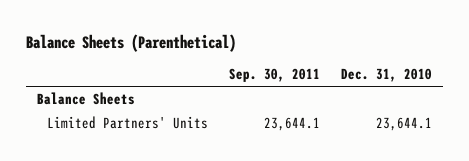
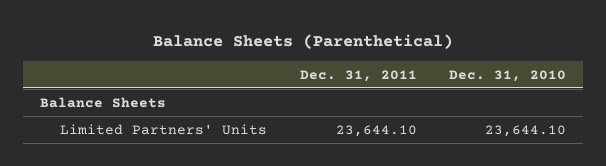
[229,68,321,83] Sep. 30, 2011 -> none
none -> [299,69,417,82] Dec. 31, 2011
[376,116,433,131] 23,644.1 -> [485,124,567,137] 23,644.10

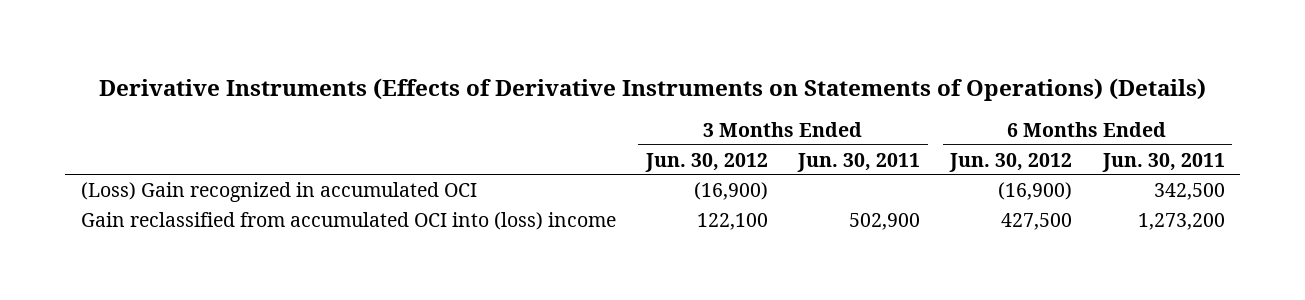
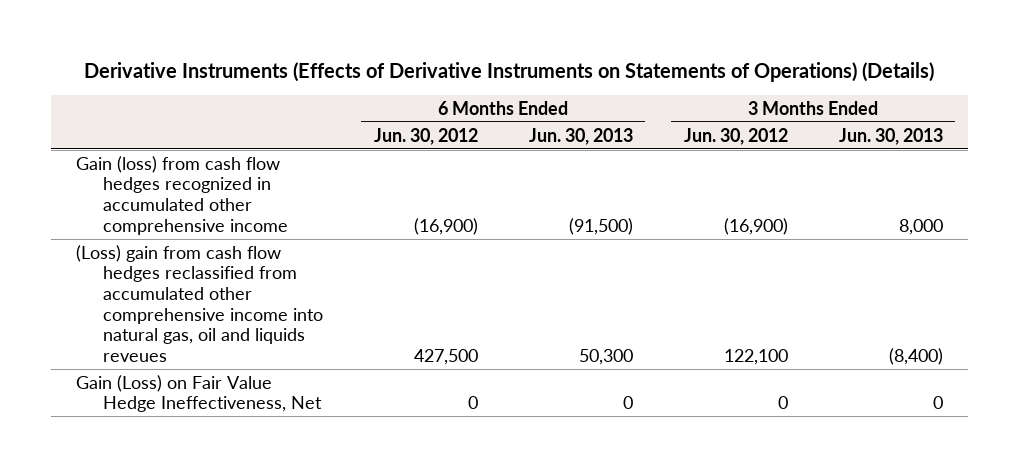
[797,152,921,172] Jun. 30, 2011 -> none
[1101,152,1225,172] Jun. 30, 2011 -> none
none -> [528,127,633,145] Jun. 30, 2013
none -> [838,127,943,145] Jun. 30, 2013
[80,181,477,202] (Loss) Gain recognized in accumulated OCI -> [76,155,288,235] Gain (loss) from cash flow hedges recognized in accumulated other comprehensive income
[80,211,616,230] Gain reclassified from accumulated OCI into (loss) income -> [76,244,323,362] (Loss) gain from cash flow hedges reclassified from accumulated other comprehensive income into natural gas, oil and liquids reveues
none -> [76,374,322,413] Gain (Loss) on Fair Value Hedge Ineffectiveness, Net

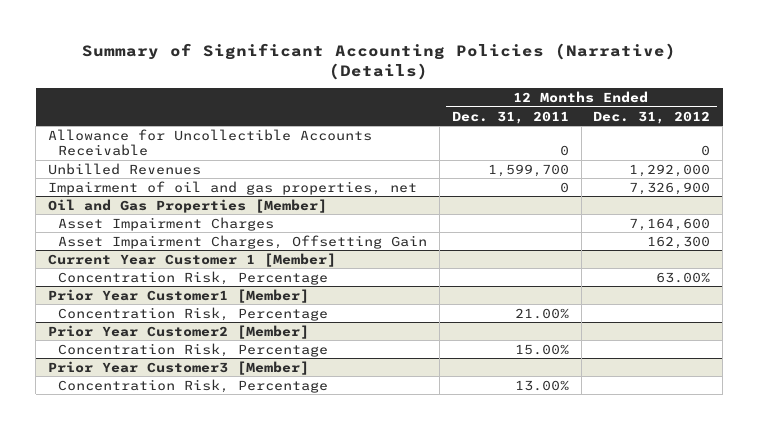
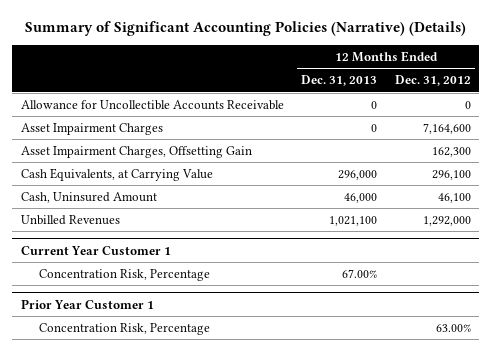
[451,110,569,124] Dec. 31, 2011 -> none
none -> [301,75,378,87] Dec. 31, 2013
[48,180,418,195] Impairment of oil and gas properties, net -> none
[48,198,328,213] Oil and Gas Properties [Member] -> none
[58,270,329,285] Concentration Risk, Percentage -> none
[48,288,310,303] Prior Year Customer1 [Member] -> none
[58,306,329,321] Concentration Risk, Percentage -> none
[48,324,310,339] Prior Year Customer2 [Member] -> none
[58,342,329,357] Concentration Risk, Percentage -> none
[48,360,310,375] Prior Year Customer3 [Member] -> none
none -> [20,167,213,181] Cash Equivalents, at Carrying Value
none -> [20,191,157,203] Cash, Uninsured Amount
[48,162,202,175] Unbilled Revenues -> [20,214,120,225] Unbilled Revenues
[48,252,337,267] Current Year Customer 1 [Member] -> [20,245,171,255] Current Year Customer 1
none -> [20,298,154,309] Prior Year Customer 1
none -> [39,322,211,335] Concentration Risk, Percentage

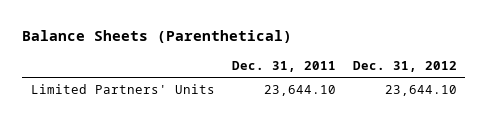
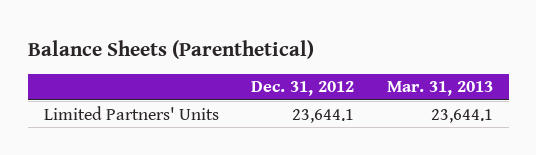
[231,61,336,73] Dec. 31, 2011 -> none
none -> [386,81,493,97] Mar. 31, 2013
[384,85,457,97] 23,644.10 -> [292,108,355,123] 23,644.1

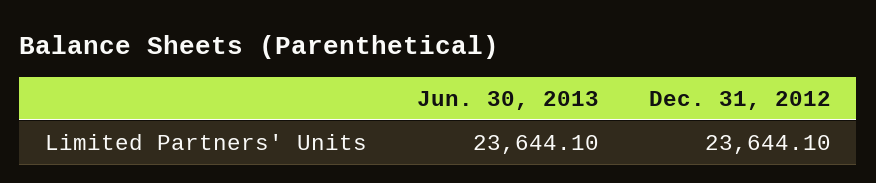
[386,81,493,97] Mar. 31, 2013 -> none
none -> [416,90,599,110] Jun. 30, 2013
[292,108,355,123] 23,644.1 -> [705,135,832,155] 23,644.10

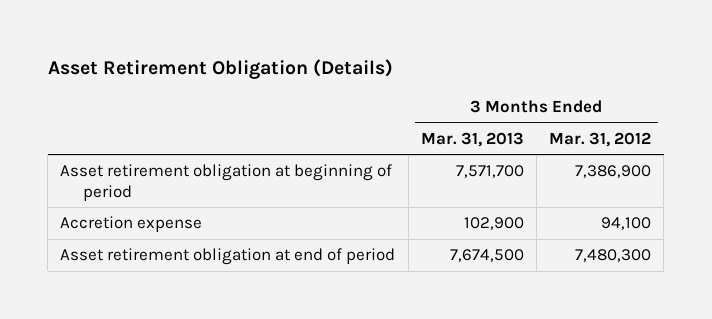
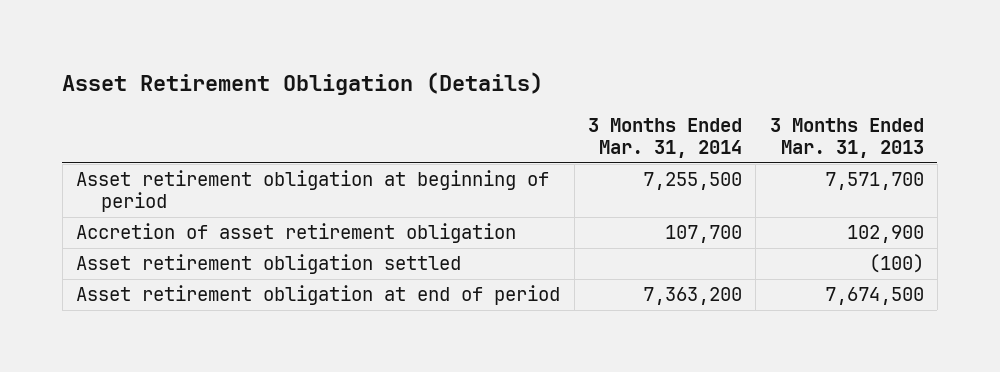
[549,131,652,147] Mar. 31, 2012 -> none
none -> [587,118,742,158] 3 Months Ended Mar. 31, 2014
[60,216,203,233] Accretion expense -> [76,223,517,244] Accretion of asset retirement obligation
none -> [76,254,462,275] Asset retirement obligation settled

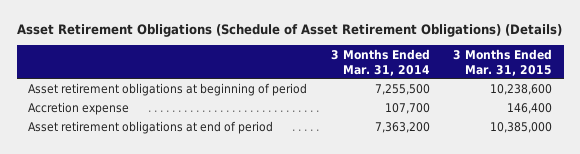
[62,72,544,96] Asset Retirement Obligation (Details) -> [16,24,562,38] Asset Retirement Obligations (Schedule of Asset Retirement Obligations) (Details)
[769,118,924,158] 3 Months Ended Mar. 31, 2013 -> none
none -> [452,48,552,76] 3 Months Ended Mar. 31, 2015
[76,254,462,275] Asset retirement obligation settled -> none
[76,170,550,213] Asset retirement obligation at beginning of period -> [28,83,308,97] Asset retirement obligations at beginning of period
[76,223,517,244] Accretion of asset retirement obligation -> [28,102,130,116] Accretion expense
[76,285,561,306] Asset retirement obligation at end of period -> [28,121,274,135] Asset retirement obligations at end of period

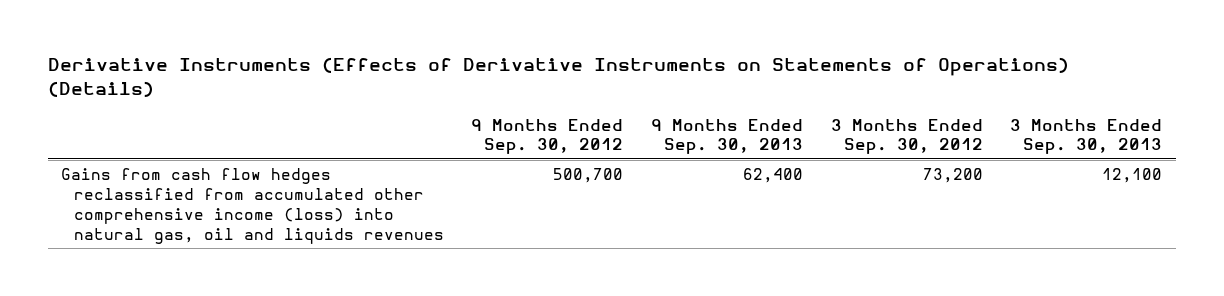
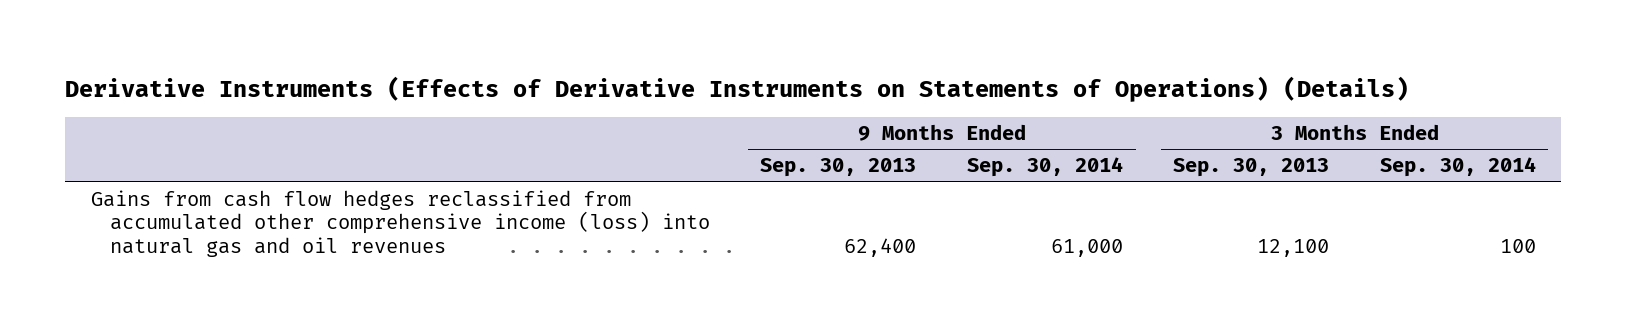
[471,118,624,155] 9 Months Ended Sep. 30, 2012 -> none
[830,118,983,155] 3 Months Ended Sep. 30, 2012 -> none
none -> [966,157,1123,178] Sep. 30, 2014
none -> [1379,157,1536,178] Sep. 30, 2014
[61,168,444,244] Gains from cash flow hedges reclassified from accumulated other comprehensive income (loss) into natural gas, oil and liquids revenues -> [90,190,710,257] Gains from cash flow hedges reclassified from accumulated other comprehensive income (loss) into natural gas and oil revenues

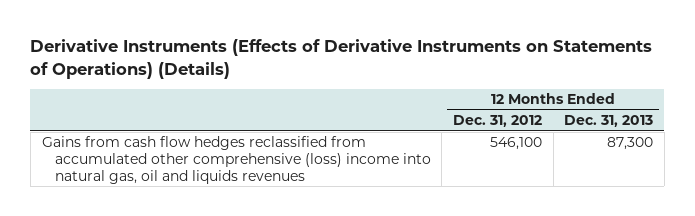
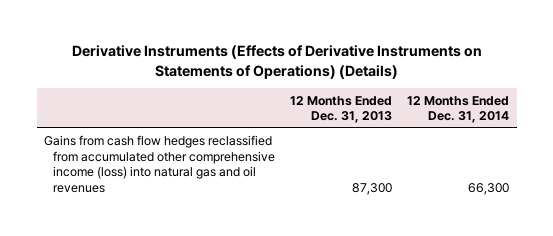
[452,115,542,128] Dec. 31, 2012 -> none
none -> [407,95,510,124] 12 Months Ended Dec. 31, 2014
[41,136,431,184] Gains from cash flow hedges reclassified from accumulated other comprehensive (loss) income into natural gas, oil and liquids revenues -> [44,135,276,193] Gains from cash flow hedges reclassified from accumulated other comprehensive income (loss) into natural gas and oil revenues

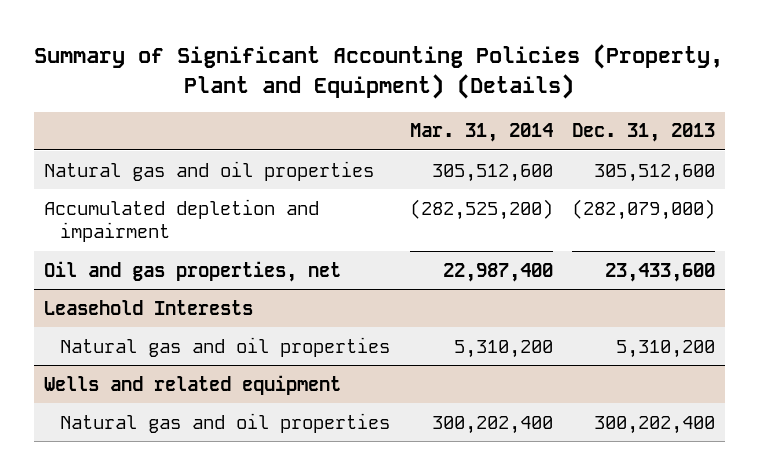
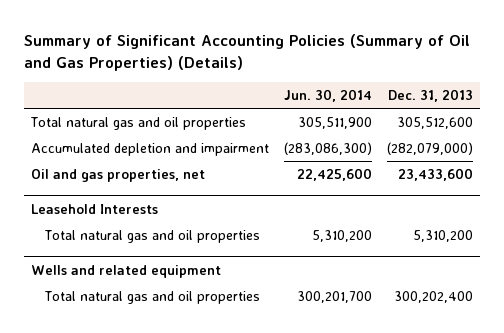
[34,44,724,99] Summary of Significant Accounting Policies (Property, Plant and Equipment) (Details) -> [23,33,470,71] Summary of Significant Accounting Policies (Summary of Oil and Gas Properties) (Details)
[409,123,553,143] Mar. 31, 2014 -> none
none -> [284,88,373,102] Jun. 30, 2014
[43,160,374,181] Natural gas and oil properties -> [30,117,247,131] Total natural gas and oil properties
[60,336,391,357] Natural gas and oil properties -> [44,230,261,244] Total natural gas and oil properties
[60,412,391,433] Natural gas and oil properties -> [44,291,261,305] Total natural gas and oil properties

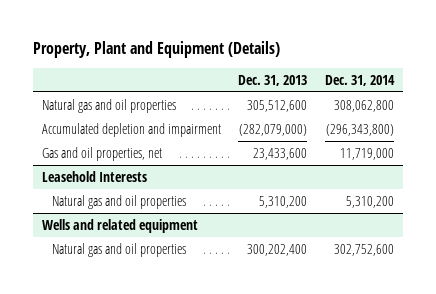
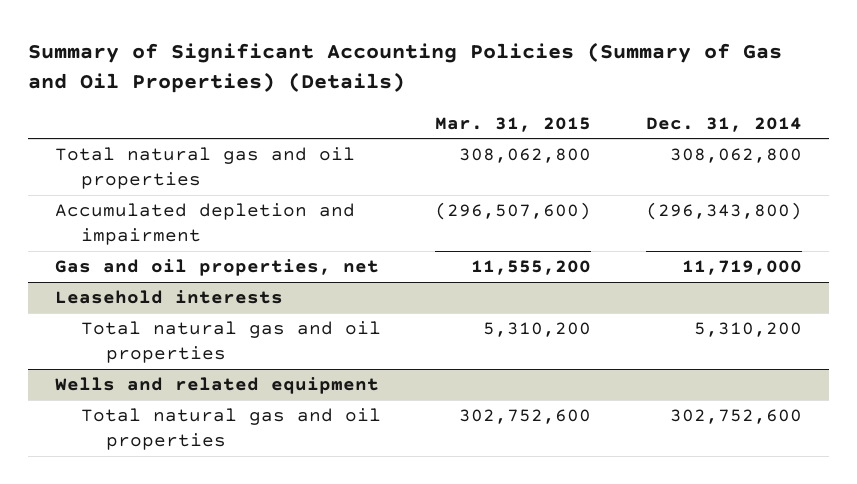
[32,41,280,59] Property, Plant and Equipment (Details) -> [28,42,783,94] Summary of Significant Accounting Policies (Summary of Gas and Oil Properties) (Details)
[238,74,308,86] Dec. 31, 2013 -> none
none -> [435,116,592,132] Mar. 31, 2015
[41,98,176,113] Natural gas and oil properties -> [55,147,356,189] Total natural gas and oil properties
[41,170,147,182] Leasehold Interests -> [55,290,284,305] Leasehold interests
[52,194,187,209] Natural gas and oil properties -> [80,321,381,363] Total natural gas and oil properties
[52,242,187,257] Natural gas and oil properties -> [80,408,381,450] Total natural gas and oil properties

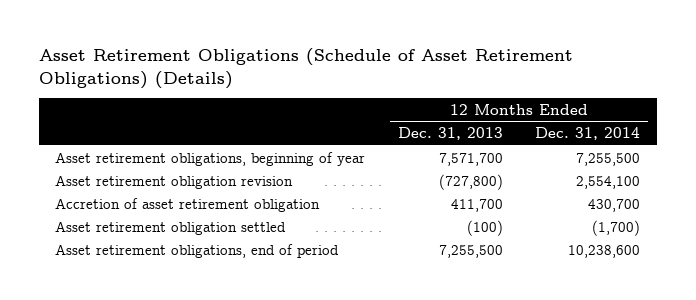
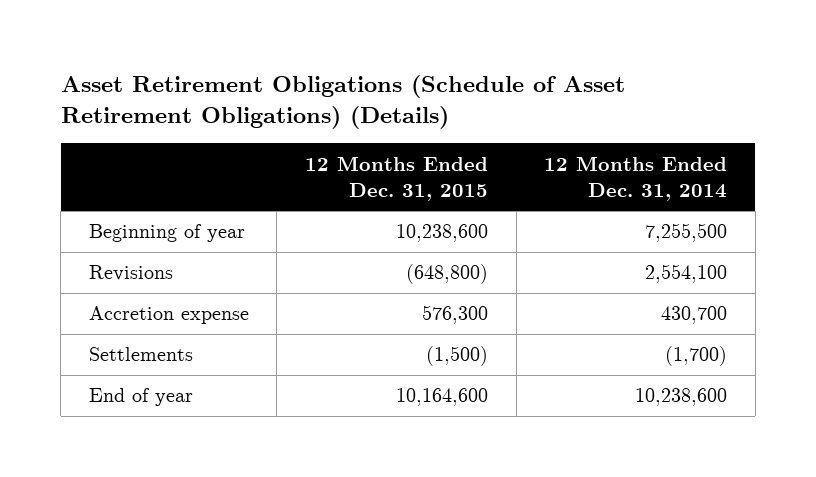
[397,126,503,140] Dec. 31, 2013 -> none
none -> [304,155,488,201] 12 Months Ended Dec. 31, 2015
[55,151,366,166] Asset retirement obligations, beginning of year -> [88,224,245,243] Beginning of year
[55,174,294,189] Asset retirement obligation revision -> [88,265,173,282] Revisions
[55,197,321,212] Accretion of asset retirement obligation -> [88,306,249,325] Accretion expense
[55,220,287,235] Asset retirement obligation settled -> [88,347,193,362] Settlements
[55,243,340,258] Asset retirement obligations, end of period -> [88,388,193,407] End of year

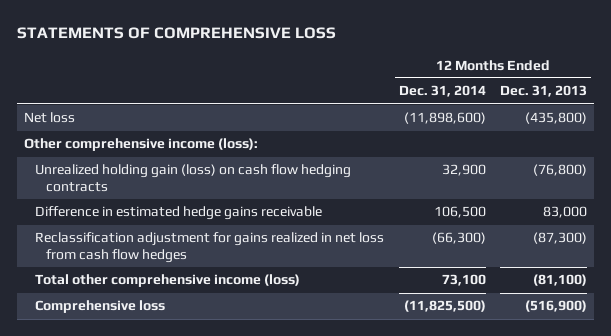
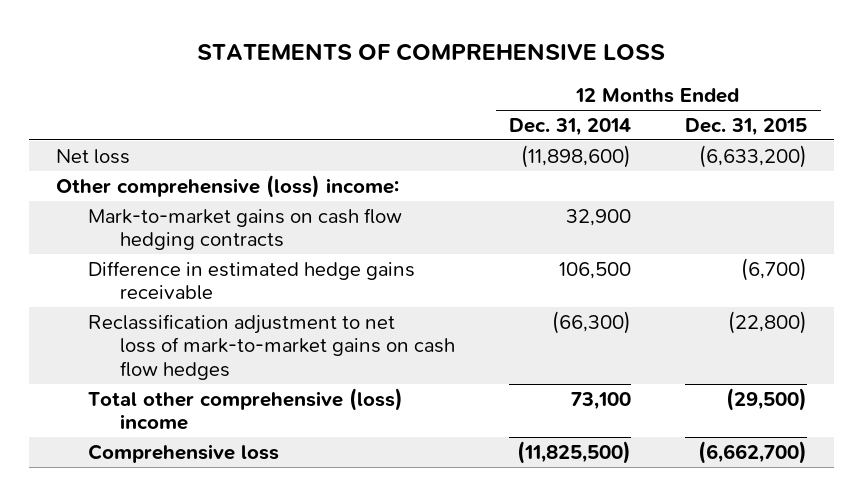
[500,85,588,98] Dec. 31, 2013 -> none
none -> [685,117,808,136] Dec. 31, 2015
[24,138,259,152] Other comprehensive income (loss): -> [55,174,399,198] Other comprehensive (loss) income:
[35,164,352,193] Unrealized holding gain (loss) on cash flow hedging contracts -> [87,207,402,251] Mark-to-market gains on cash flow hedging contracts
[35,232,385,264] Reclassification adjustment for gains realized in net loss from cash flow hedges -> [87,313,455,380] Reclassification adjustment to net loss of mark-to-market gains on cash flow hedges
[35,274,301,288] Total other comprehensive income (loss) -> [87,387,403,431] Total other comprehensive (loss) income

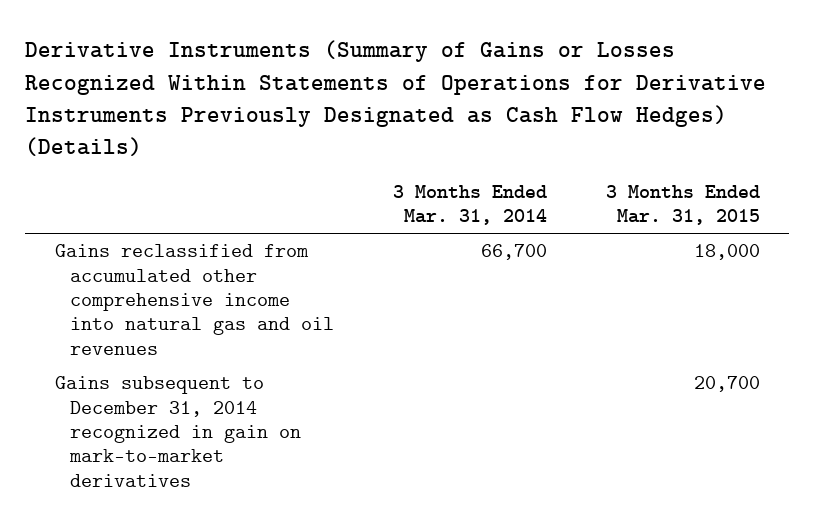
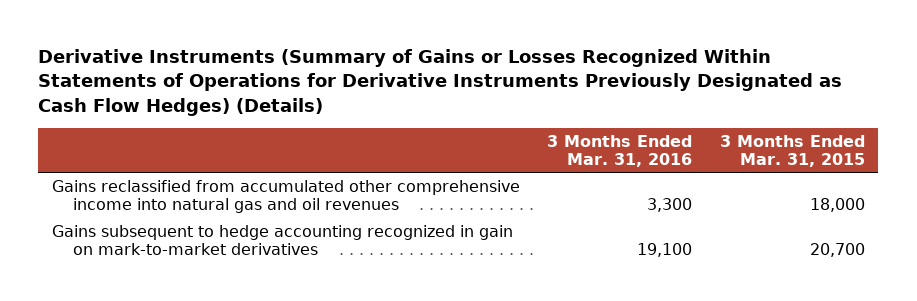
[393,185,548,226] 3 Months Ended Mar. 31, 2014 -> none
none -> [547,134,693,167] 3 Months Ended Mar. 31, 2016
[54,376,302,487] Gains subsequent to December 31, 2014 recognized in gain on mark-to-market derivatives -> [51,225,513,256] Gains subsequent to hedge accounting recognized in gain on mark-to-market derivatives

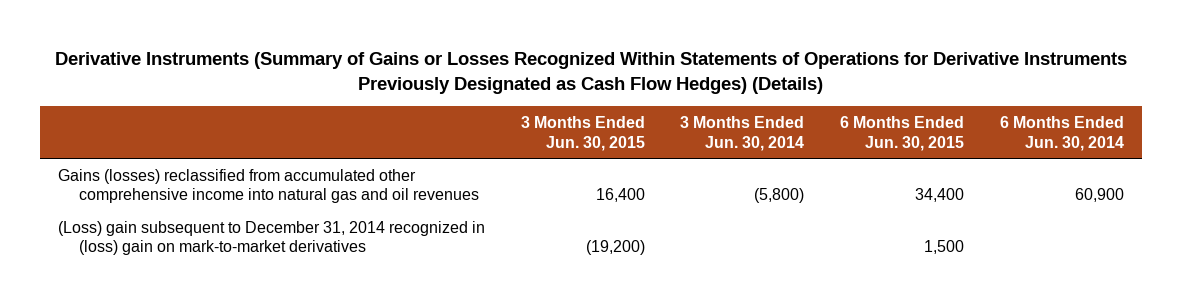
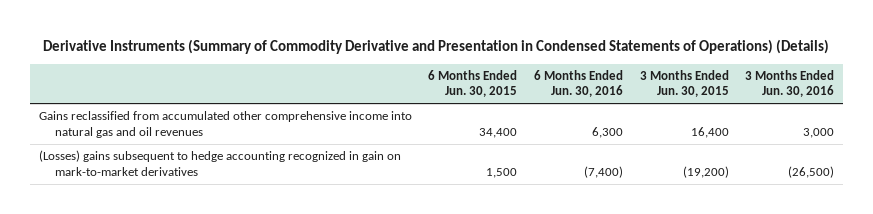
[54,51,1127,95] Derivative Instruments (Summary of Gains or Losses Recognized Within Statements of Operations for Derivative Instruments Previously Designated as Cash Flow Hedges) (Details) -> [43,38,830,54] Derivative Instruments (Summary of Commodity Derivative and Presentation in Condensed Statements of Operations) (Details)
[680,115,805,151] 3 Months Ended Jun. 30, 2014 -> none
[1000,115,1125,151] 6 Months Ended Jun. 30, 2014 -> none
none -> [533,70,623,98] 6 Months Ended Jun. 30, 2016
none -> [745,70,835,98] 3 Months Ended Jun. 30, 2016
[57,168,479,204] Gains (losses) reclassified from accumulated other comprehensive income into natural gas and oil revenues -> [38,111,412,138] Gains reclassified from accumulated other comprehensive income into natural gas and oil revenues
[57,220,485,256] (Loss) gain subsequent to December 31, 2014 recognized in (loss) gain on mark-to-market derivatives -> [38,150,401,176] (Losses) gains subsequent to hedge accounting recognized in gain on mark-to-market derivatives

